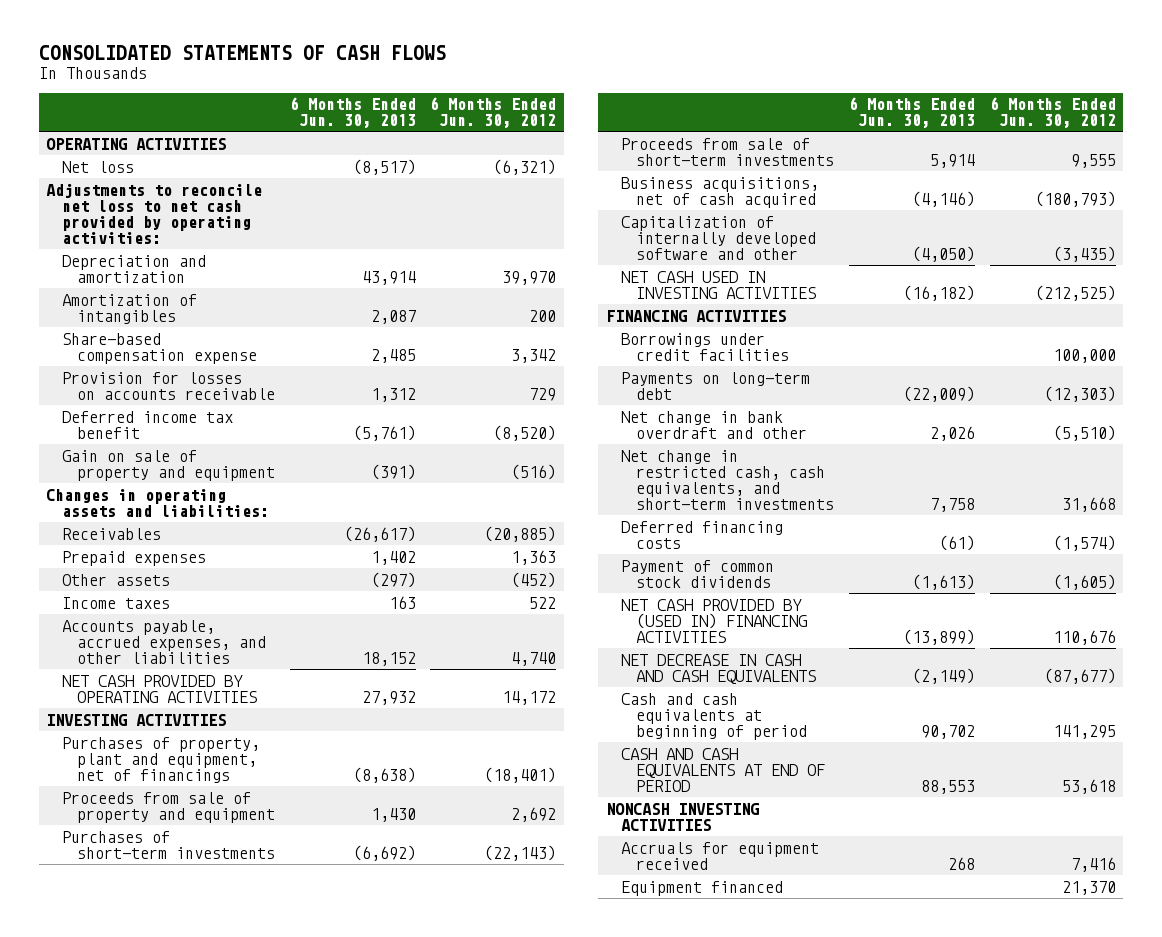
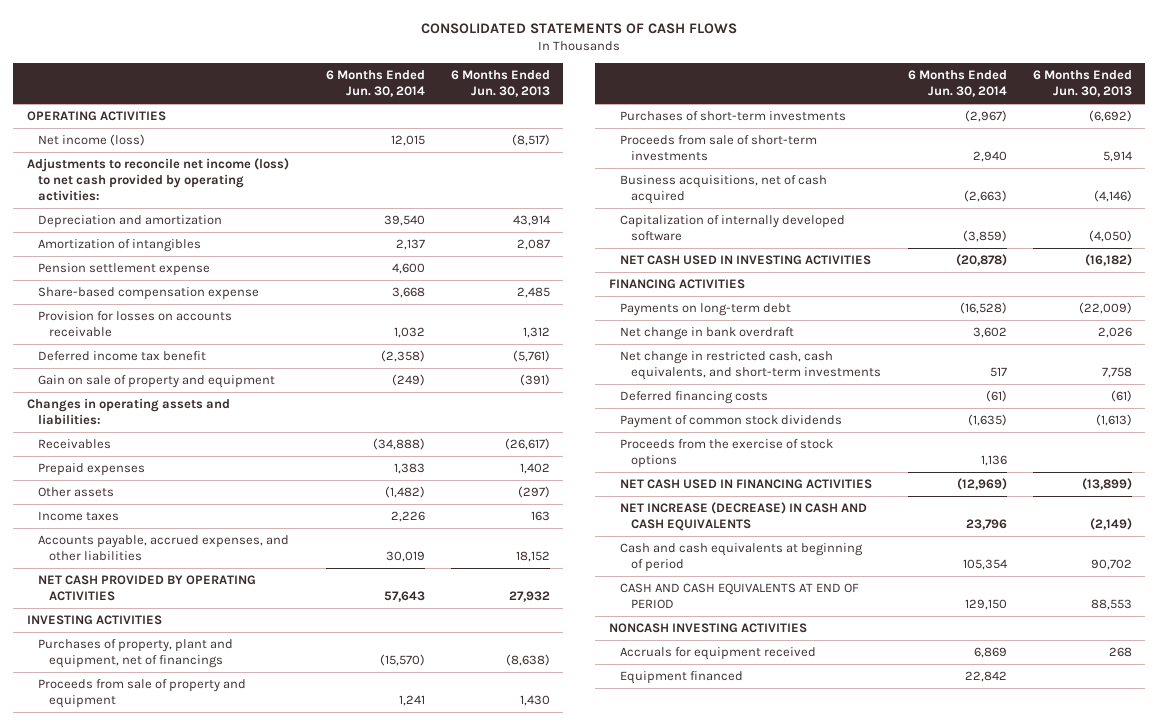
[430,97,557,129] 6 Months Ended Jun. 30, 2012 -> none
none -> [325,70,425,98] 6 Months Ended Jun. 30, 2014
[61,160,134,173] Net loss -> [37,133,145,146] Net income (loss)
[46,182,263,245] Adjustments to reconcile net loss to net cash provided by operating activities: -> [26,157,289,202] Adjustments to reconcile net income (loss) to net cash provided by operating activities:
none -> [37,262,210,276] Pension settlement expense
[620,215,816,261] Capitalization of internally developed software and other -> [619,214,845,242] Capitalization of internally developed software
[620,332,789,361] Borrowings under credit facilities -> none
[620,410,807,439] Net change in bank overdraft and other -> [619,326,794,340] Net change in bank overdraft
none -> [619,438,833,469] Proceeds from the exercise of stock options
[620,598,807,644] NET CASH PROVIDED BY (USED IN) FINANCING ACTIVITIES -> [619,478,872,489] NET CASH USED IN FINANCING ACTIVITIES
[620,653,816,684] NET DECREASE IN CASH AND CASH EQUIVALENTS -> [619,501,867,532] NET INCREASE (DECREASE) IN CASH AND CASH EQUIVALENTS

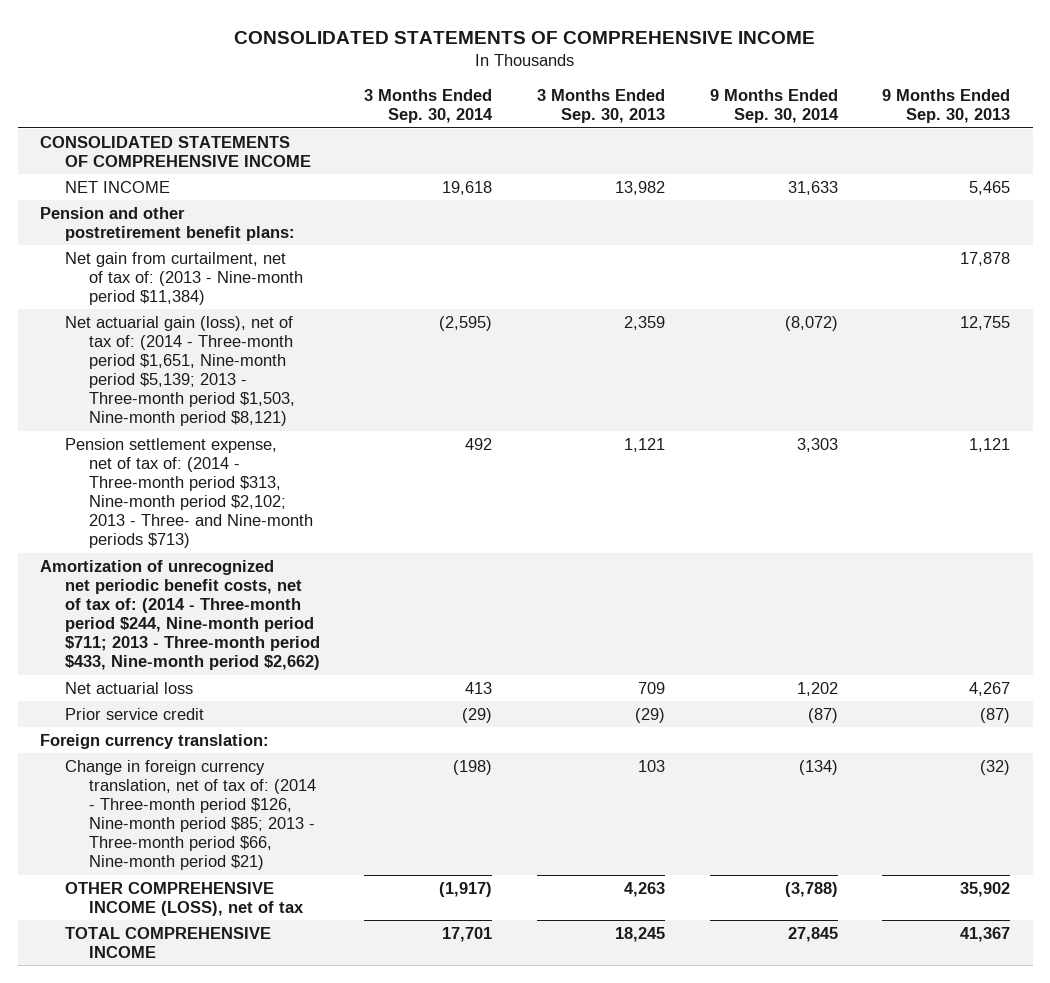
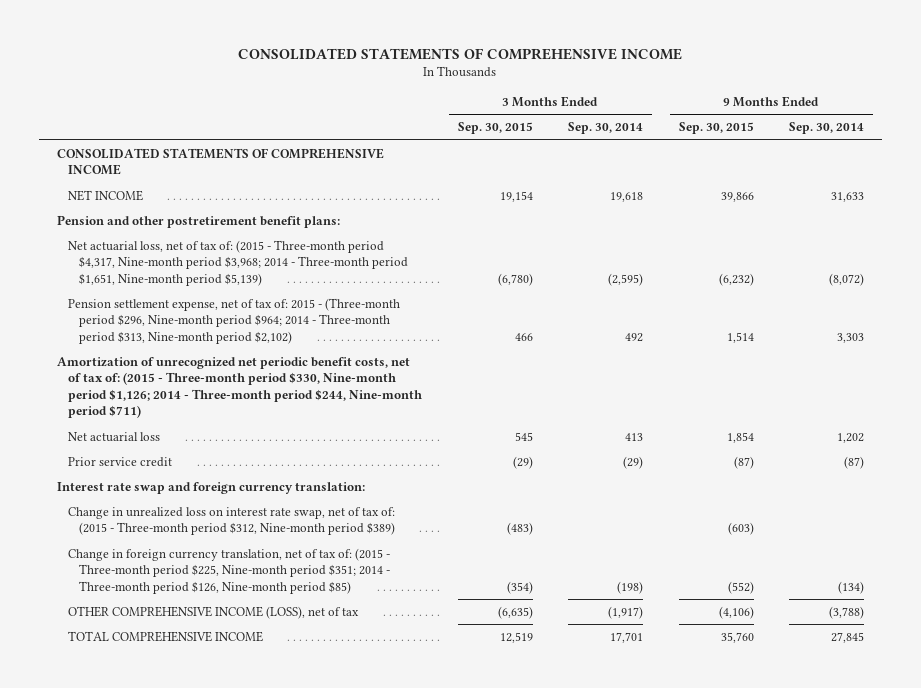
[536,89,665,124] 3 Months Ended Sep. 30, 2013 -> none
[882,89,1011,124] 9 Months Ended Sep. 30, 2013 -> none
none -> [457,122,533,135] Sep. 30, 2015
none -> [678,122,754,135] Sep. 30, 2015
[64,251,303,305] Net gain from curtailment, net of tax of: (2013 - Nine-month period $11,384) -> none
[64,315,295,427] Net actuarial gain (loss), net of tax of: (2014 - Three-month period $1,651, Nine-month period $5,139; 2013 - Three-month period $1,503, Nine-month period $8,121) -> [67,239,409,286] Net actuarial loss, net of tax of: (2015 - Three-month period $4,317, Nine-month period $3,968; 2014 - Three-month period $1,651, Nine-month period $5,139)
[64,437,313,549] Pension settlement expense, net of tax of: (2014 - Three-month period $313, Nine-month period $2,102; 2013 - Three- and Nine-month periods $713) -> [67,297,400,344] Pension settlement expense, net of tax of: 2015 - (Three-month period $296, Nine-month period $964; 2014 - Three-month period $313, Nine-month period $2,102)
[40,559,320,671] Amortization of unrecognized net periodic benefit costs, net of tax of: (2014 - Three-month period $244, Nine-month period $711; 2013 - Three-month period $433, Nine-month period $2,662) -> [56,356,422,419] Amortization of unrecognized net periodic benefit costs, net of tax of: (2015 - Three-month period $330, Nine-month period $1,126; 2014 - Three-month period $244, Nine-month period $711)
[40,733,270,749] Foreign currency translation: -> none
none -> [56,481,365,494] Interest rate swap and foreign currency translation:
none -> [67,506,396,536] Change in unrealized loss on interest rate swap, net of tax of: (2015 - Three-month period $312, Nine-month period $389)
[64,759,316,871] Change in foreign currency translation, net of tax of: (2014 - Three-month period $126, Nine-month period $85; 2013 - Three-month period $66, Nine-month period $21) -> [67,547,391,594] Change in foreign currency translation, net of tax of: (2015 - Three-month period $225, Nine-month period $351; 2014 - Three-month period $126, Nine-month period $85)

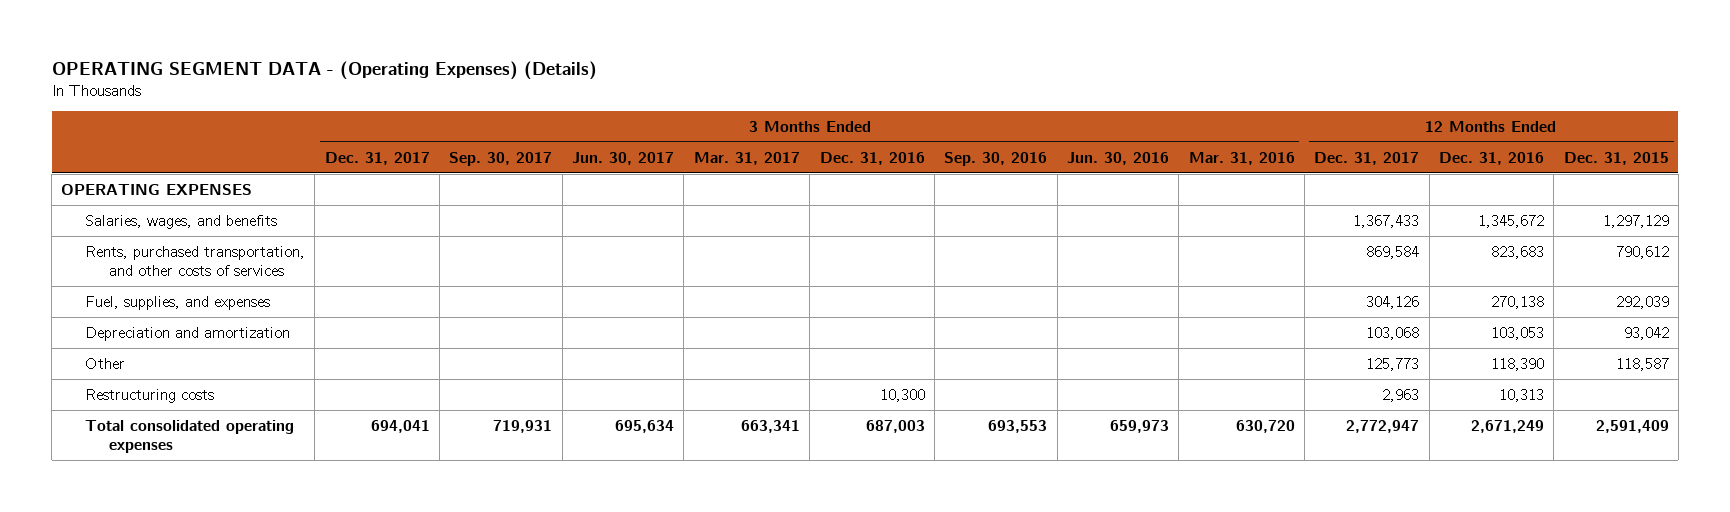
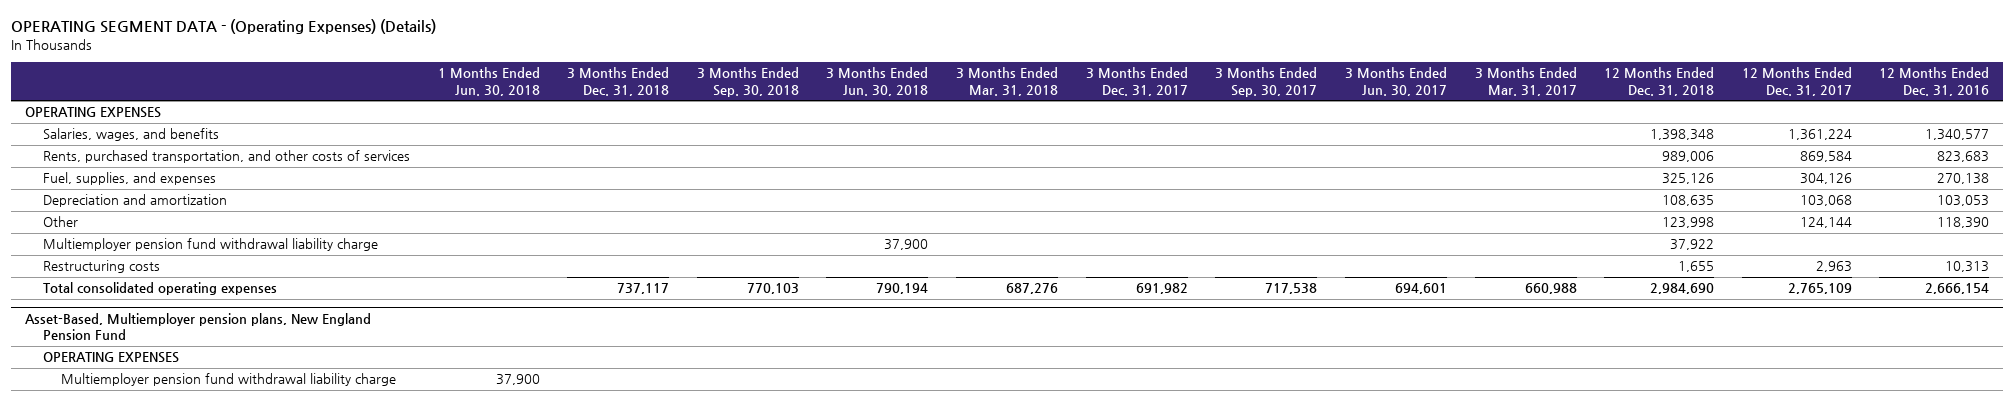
[819,151,925,165] Dec. 31, 2016 -> none
[944,151,1048,166] Sep. 30, 2016 -> none
[1066,151,1169,165] Jun. 30, 2016 -> none
[1188,151,1295,165] Mar. 31, 2016 -> none
[1563,151,1669,165] Dec. 31, 2015 -> none
none -> [437,67,540,96] 1 Months Ended Jun. 30, 2018
none -> [567,67,670,96] 3 Months Ended Dec. 31, 2018
none -> [696,67,799,97] 3 Months Ended Sep. 30, 2018
none -> [826,67,929,96] 3 Months Ended Jun. 30, 2018
none -> [956,67,1059,96] 3 Months Ended Mar. 31, 2018
none -> [1604,67,1715,96] 12 Months Ended Dec. 31, 2018
[1353,214,1420,228] 1,367,433 -> [1787,129,1852,141] 1,361,224
[1477,214,1544,228] 1,345,672 -> [1925,129,1990,141] 1,340,577
[1366,357,1420,371] 125,773 -> [1799,217,1852,229] 124,144
none -> [43,238,379,252] Multiemployer pension fund withdrawal liability charge
[370,419,430,433] 694,041 -> [1135,283,1188,295] 691,982
[493,419,553,433] 719,931 -> [1265,283,1318,295] 717,538
[615,419,675,433] 695,634 -> [1394,283,1447,295] 694,601
[740,419,800,433] 663,341 -> [1524,283,1577,295] 660,988
[1346,419,1420,433] 2,772,947 -> [1787,283,1852,295] 2,765,109
[1470,419,1544,433] 2,671,249 -> [1925,283,1990,295] 2,666,154
none -> [25,312,372,341] Asset-Based, Multiemployer pension plans, New England Pension Fund
none -> [43,352,180,364] OPERATING EXPENSES
none -> [61,373,397,387] Multiemployer pension fund withdrawal liability charge

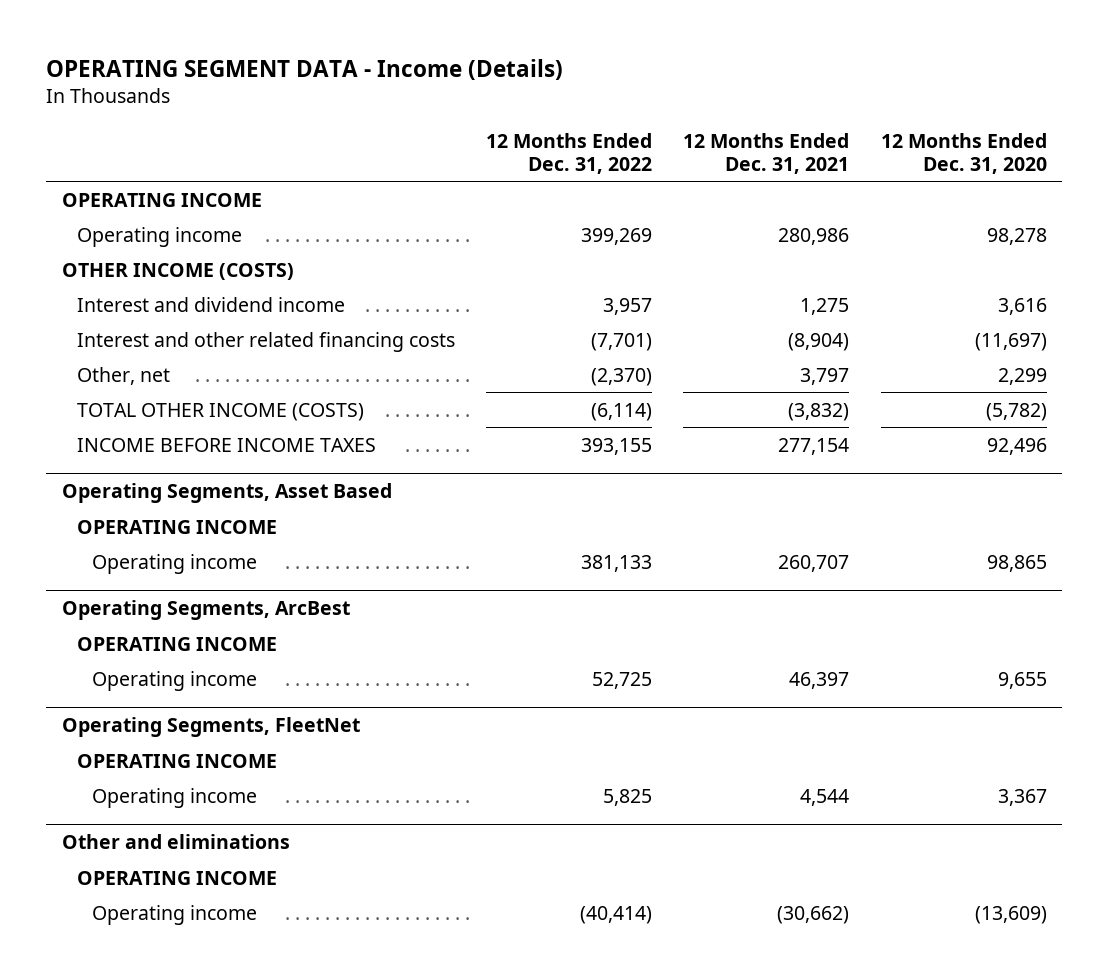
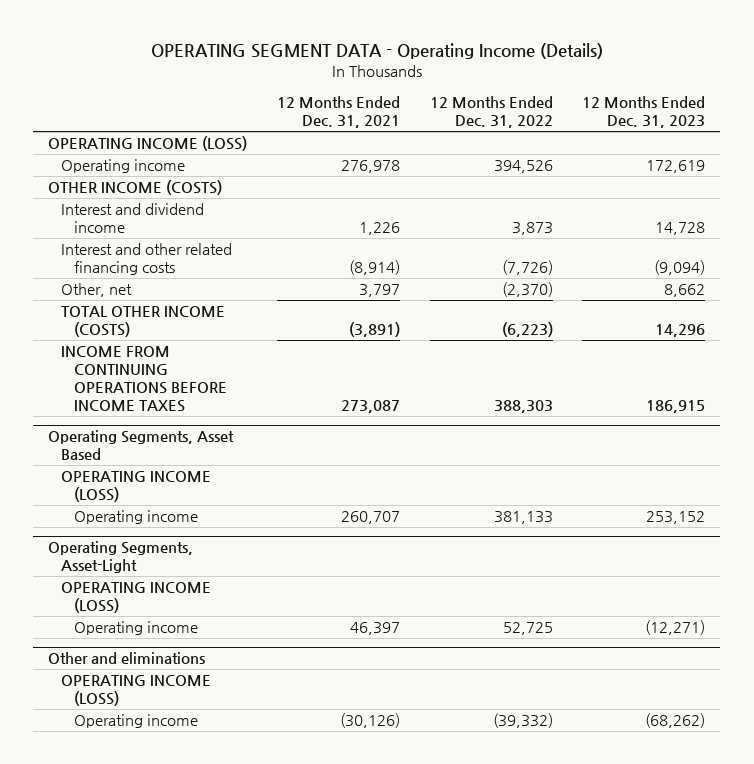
[46,58,564,80] OPERATING SEGMENT DATA - Income (Details) -> [150,43,603,60] OPERATING SEGMENT DATA - Operating Income (Details)
[880,132,1047,175] 12 Months Ended Dec. 31, 2020 -> none
none -> [582,96,706,129] 12 Months Ended Dec. 31, 2023
[61,192,262,207] OPERATING INCOME -> [48,136,248,152] OPERATING INCOME (LOSS)
[581,227,653,245] 399,269 -> [493,160,553,174] 394,526
[778,227,850,245] 280,986 -> [340,160,400,174] 276,978
[603,297,653,315] 3,957 -> [511,222,553,236] 3,873
[800,297,850,315] 1,275 -> [358,222,400,236] 1,226
[591,332,653,351] (7,701) -> [501,260,553,276] (7,726)
[788,332,850,351] (8,904) -> [348,260,400,276] (8,914)
[591,402,653,421] (6,114) -> [501,322,553,338] (6,223)
[788,402,850,421] (3,832) -> [348,322,400,338] (3,891)
[76,437,376,452] INCOME BEFORE INCOME TAXES -> [60,346,227,413] INCOME FROM CONTINUING OPERATIONS BEFORE INCOME TAXES
[581,437,653,455] 393,155 -> [493,400,553,414] 388,303
[778,437,850,455] 277,154 -> [340,400,400,414] 273,087
[76,519,277,534] OPERATING INCOME -> [60,471,211,503] OPERATING INCOME (LOSS)
[61,600,350,621] Operating Segments, ArcBest -> none
none -> [48,541,194,574] Operating Segments, Asset-Light
[76,636,277,651] OPERATING INCOME -> [60,582,211,614] OPERATING INCOME (LOSS)
[61,717,360,738] Operating Segments, FleetNet -> none
[76,753,277,768] OPERATING INCOME -> none
[91,787,257,808] Operating income -> none
[76,870,277,885] OPERATING INCOME -> [60,675,211,707] OPERATING INCOME (LOSS)
[580,905,653,924] (40,414) -> [492,713,553,729] (39,332)
[777,905,850,924] (30,662) -> [339,713,400,729] (30,126)

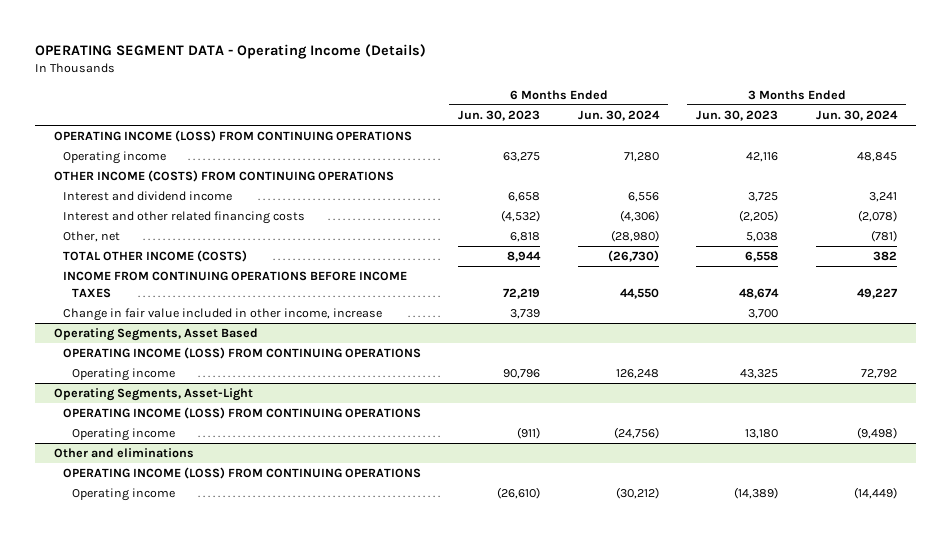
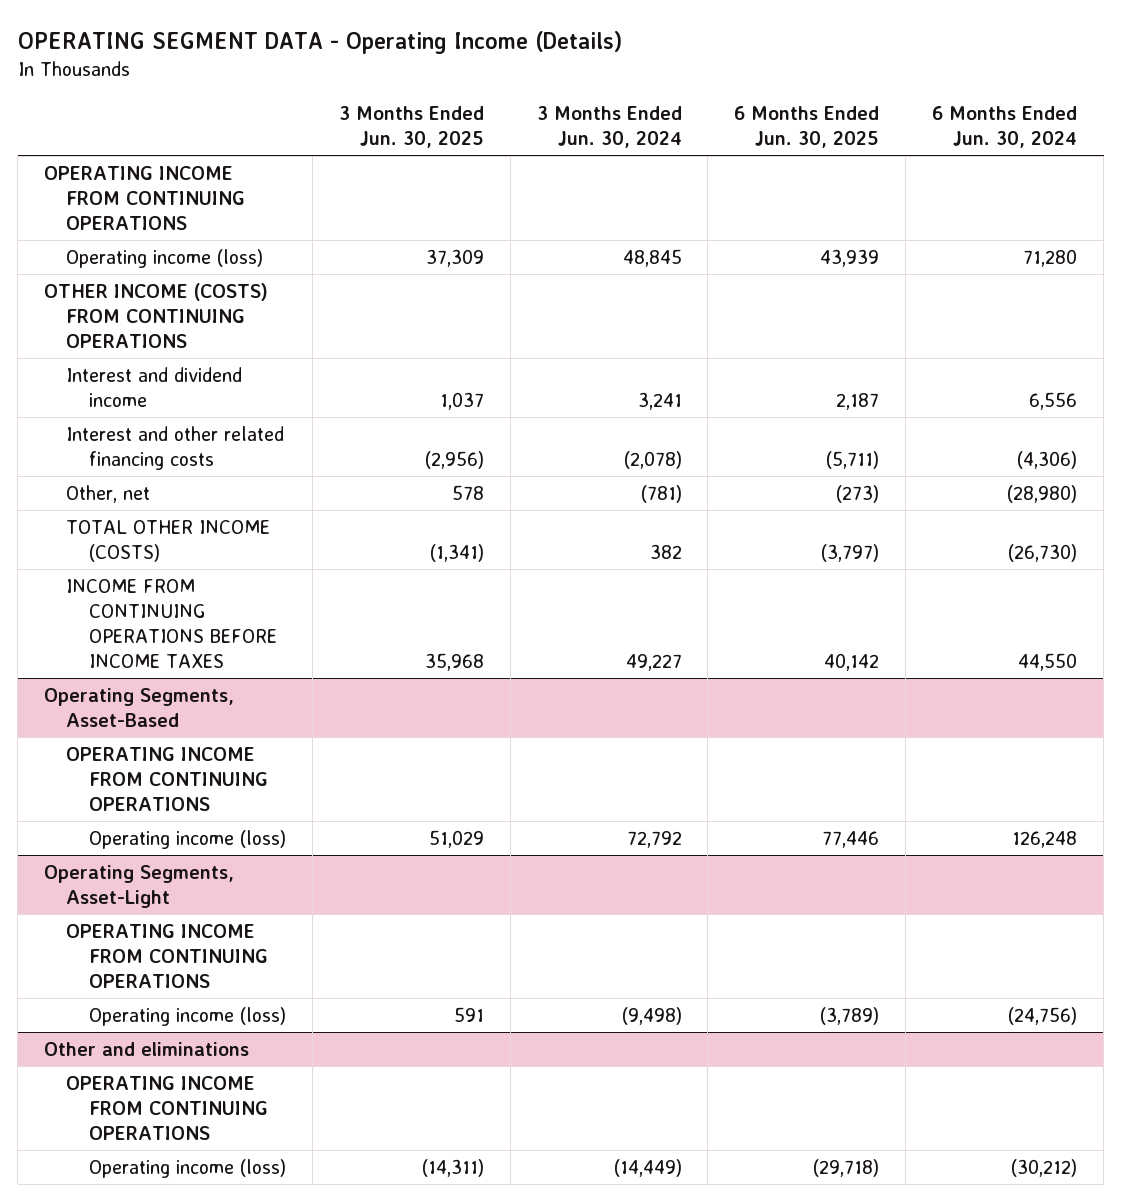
[458,110,541,122] Jun. 30, 2023 -> none
[696,110,779,122] Jun. 30, 2023 -> none
none -> [338,106,484,149] 3 Months Ended Jun. 30, 2025
none -> [734,106,880,149] 6 Months Ended Jun. 30, 2025
[53,130,412,143] OPERATING INCOME (LOSS) FROM CONTINUING OPERATIONS -> [44,166,246,230] OPERATING INCOME FROM CONTINUING OPERATIONS
[63,151,167,165] Operating income -> [66,249,264,269] Operating income (loss)
[63,308,383,322] Change in fair value included in other income, increase -> none
[53,328,258,342] Operating Segments, Asset Based -> [44,688,235,727] Operating Segments, Asset-Based
[63,347,422,360] OPERATING INCOME (LOSS) FROM CONTINUING OPERATIONS -> [66,747,268,811] OPERATING INCOME FROM CONTINUING OPERATIONS
[72,368,176,382] Operating income -> [88,830,286,850] Operating income (loss)
[63,407,422,420] OPERATING INCOME (LOSS) FROM CONTINUING OPERATIONS -> [66,924,268,988] OPERATING INCOME FROM CONTINUING OPERATIONS
[72,428,176,442] Operating income -> [88,1007,286,1027] Operating income (loss)
[63,467,422,480] OPERATING INCOME (LOSS) FROM CONTINUING OPERATIONS -> [66,1076,268,1140] OPERATING INCOME FROM CONTINUING OPERATIONS
[72,488,176,502] Operating income -> [88,1159,286,1179] Operating income (loss)

